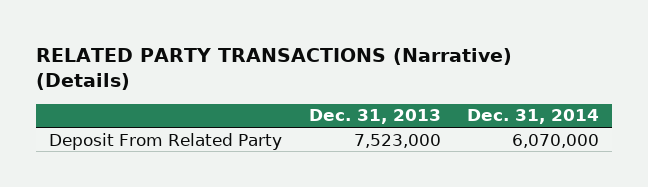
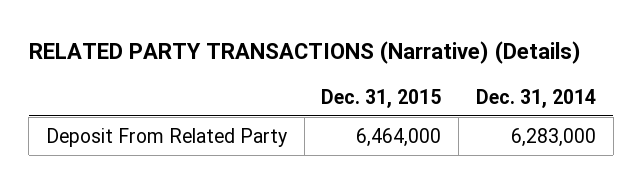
[308,109,441,125] Dec. 31, 2013 -> none
none -> [321,88,442,108] Dec. 31, 2015
[511,133,599,148] 6,070,000 -> [510,127,596,147] 6,283,000

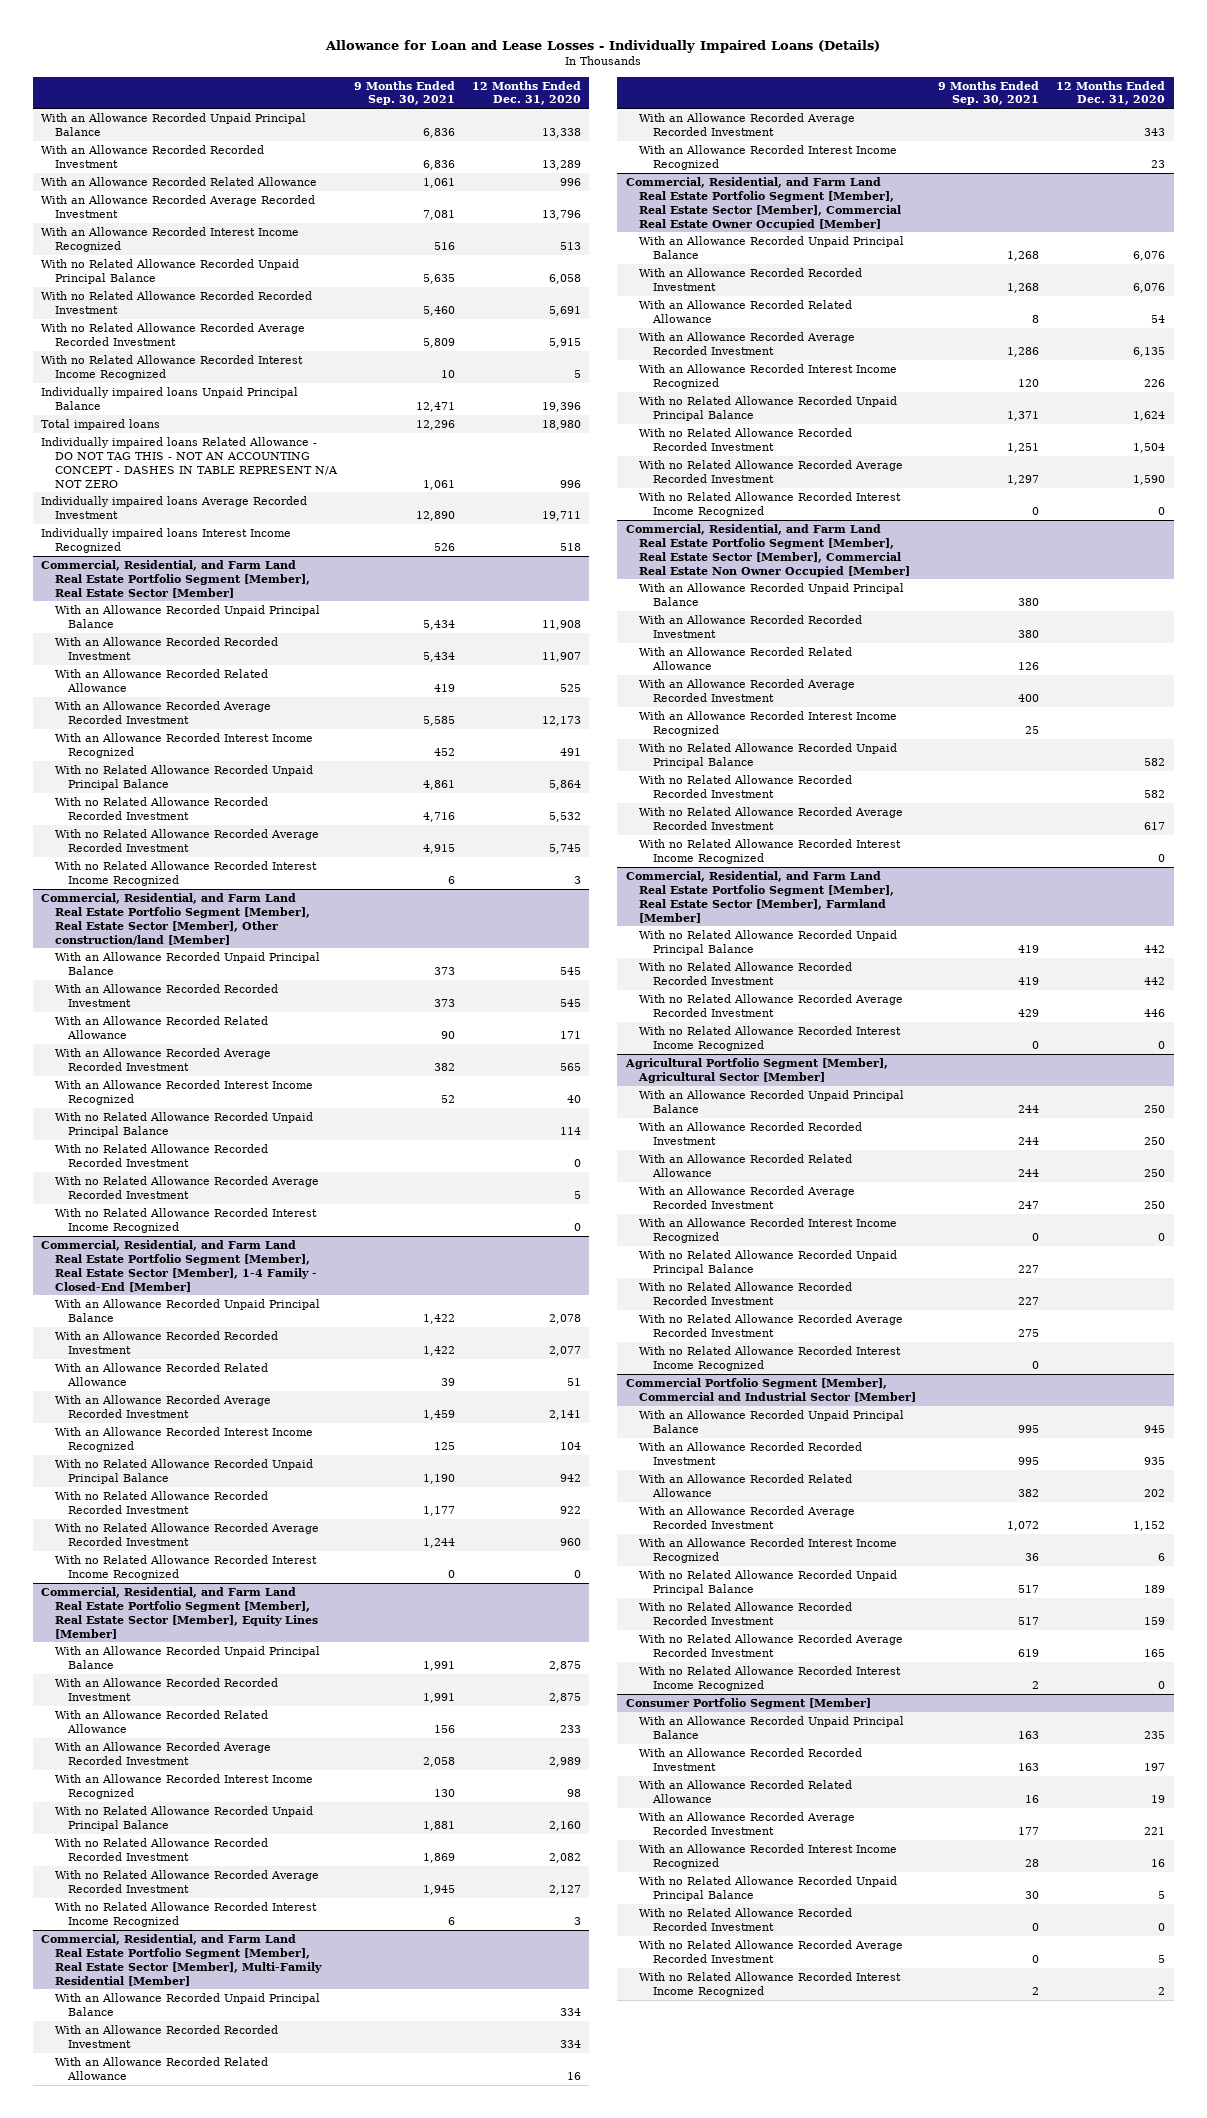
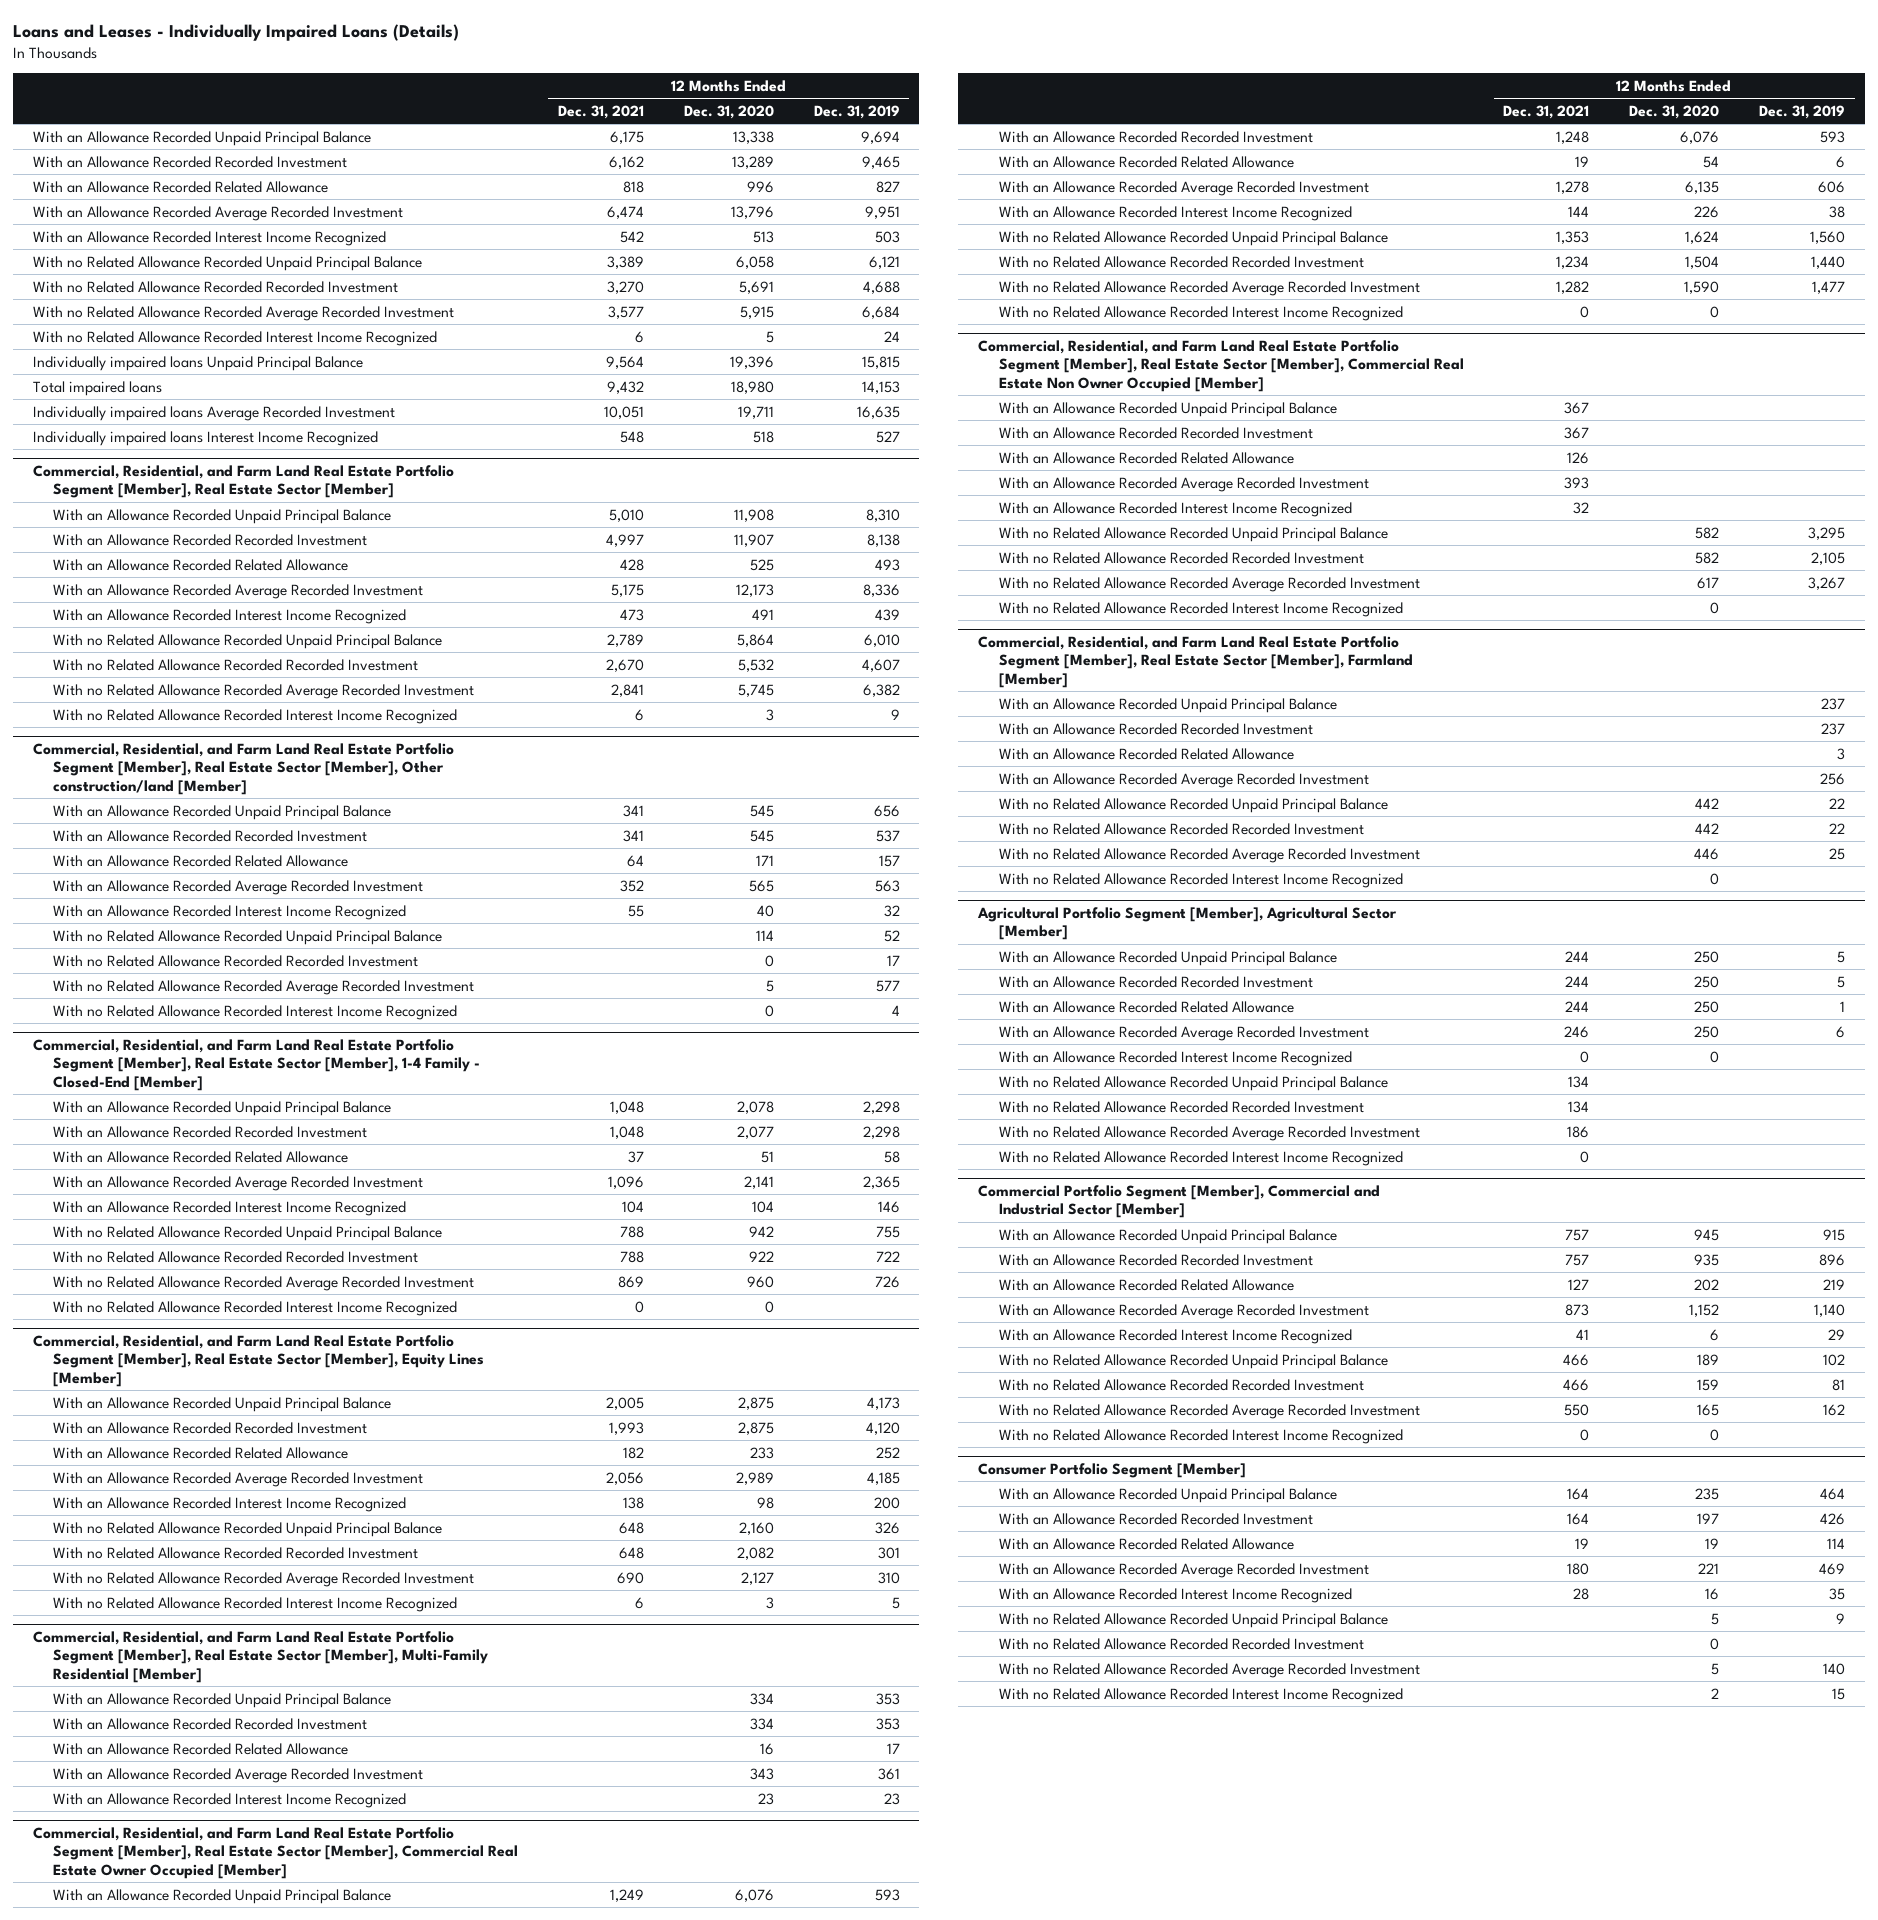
[325,40,881,54] Allowance for Loan and Lease Losses - Individually Impaired Loans (Details) -> [12,23,459,41] Loans and Leases - Individually Impaired Loans (Details)
[353,80,455,106] 9 Months Ended Sep. 30, 2021 -> none
none -> [558,104,645,119] Dec. 31, 2021
none -> [813,104,900,119] Dec. 31, 2019
[41,436,338,488] Individually impaired loans Related Allowance - DO NOT TAG THIS - NOT AN ACCOUNTING CONCEPT - DASHES IN TABLE REPRESENT N/A NOT ZERO -> none
none -> [998,697,1337,713] With an Allowance Recorded Unpaid Principal Balance
none -> [998,722,1313,735] With an Allowance Recorded Recorded Investment
none -> [998,747,1294,760] With an Allowance Recorded Related Allowance
none -> [998,772,1369,788] With an Allowance Recorded Average Recorded Investment

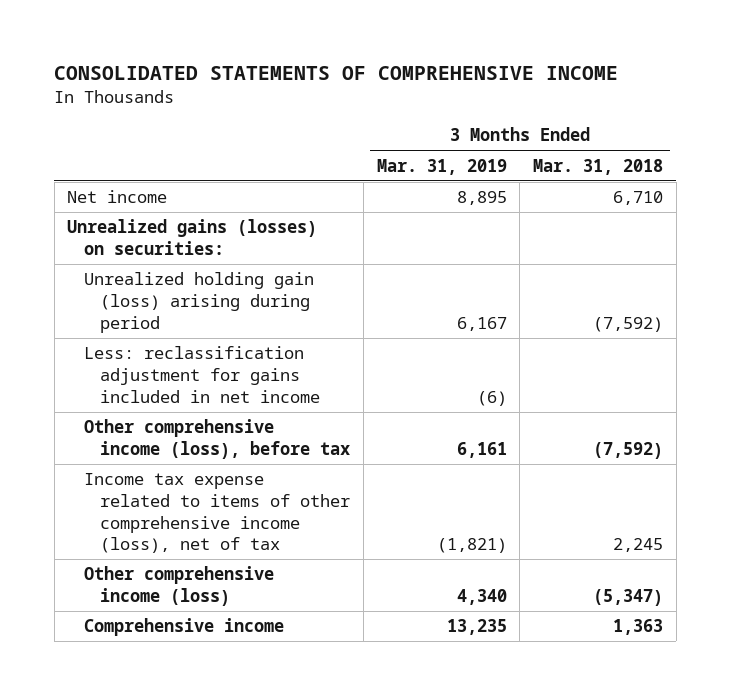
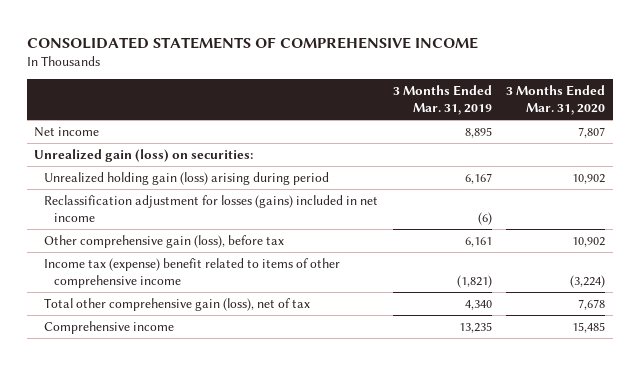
[533,158,664,175] Mar. 31, 2018 -> none
none -> [506,85,606,116] 3 Months Ended Mar. 31, 2020
[67,219,318,255] Unrealized gains (losses) on securities: -> [34,148,254,162] Unrealized gain (loss) on securities:
[83,346,321,403] Less: reclassification adjustment for gains included in net income -> [43,194,378,222] Reclassification adjustment for losses (gains) included in net income
[83,419,351,459] Other comprehensive income (loss), before tax -> [43,234,284,248] Other comprehensive gain (loss), before tax
[83,473,351,554] Income tax expense related to items of other comprehensive income (loss), net of tax -> [43,257,340,288] Income tax (expense) benefit related to items of other comprehensive income
[83,566,274,606] Other comprehensive income (loss) -> [43,297,310,311] Total other comprehensive gain (loss), net of tax

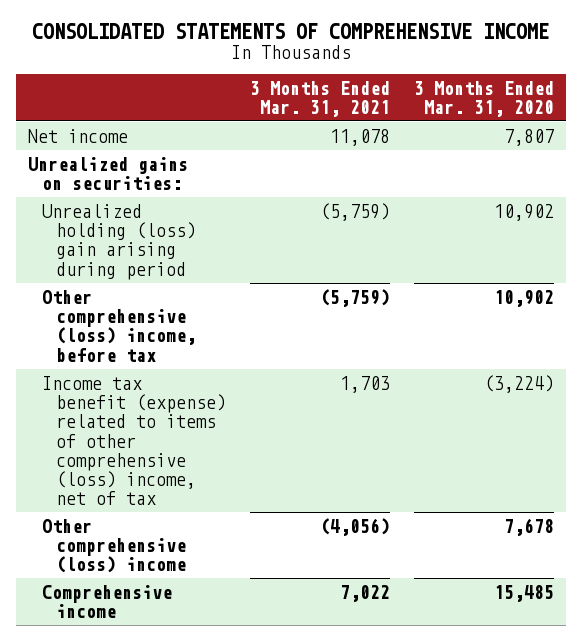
[392,85,492,116] 3 Months Ended Mar. 31, 2019 -> none
none -> [250,80,391,117] 3 Months Ended Mar. 31, 2021
[43,194,378,222] Reclassification adjustment for losses (gains) included in net income -> none
[34,148,254,162] Unrealized gain (loss) on securities: -> [27,156,188,190] Unrealized gains on securities:
[43,171,329,185] Unrealized holding gain (loss) arising during period -> [42,203,197,280] Unrealized holding (loss) gain arising during period
[43,234,284,248] Other comprehensive gain (loss), before tax -> [42,289,197,362] Other comprehensive (loss) income, before tax
[43,257,340,288] Income tax (expense) benefit related to items of other comprehensive income -> [42,375,227,506] Income tax benefit (expense) related to items of other comprehensive (loss) income, net of tax
[43,297,310,311] Total other comprehensive gain (loss), net of tax -> [42,518,187,574] Other comprehensive (loss) income

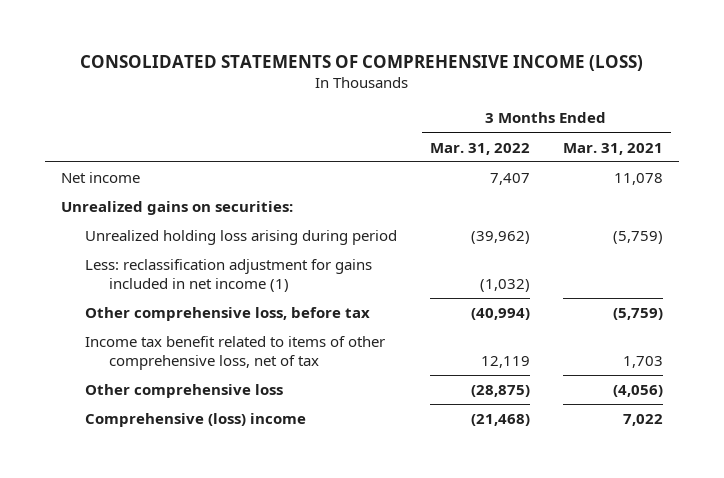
[32,22,550,39] CONSOLIDATED STATEMENTS OF COMPREHENSIVE INCOME -> [79,54,643,71] CONSOLIDATED STATEMENTS OF COMPREHENSIVE INCOME (LOSS)
[414,80,555,117] 3 Months Ended Mar. 31, 2020 -> none
none -> [429,142,530,155] Mar. 31, 2022
[42,203,197,280] Unrealized holding (loss) gain arising during period -> [84,230,397,246] Unrealized holding loss arising during period
none -> [84,259,372,292] Less: reclassification adjustment for gains included in net income (1)
[42,289,197,362] Other comprehensive (loss) income, before tax -> [84,307,370,322] Other comprehensive loss, before tax
[42,375,227,506] Income tax benefit (expense) related to items of other comprehensive (loss) income, net of tax -> [84,336,385,370] Income tax benefit related to items of other comprehensive loss, net of tax
[42,518,187,574] Other comprehensive (loss) income -> [84,384,283,399] Other comprehensive loss
[42,584,173,618] Comprehensive income -> [84,413,306,428] Comprehensive (loss) income

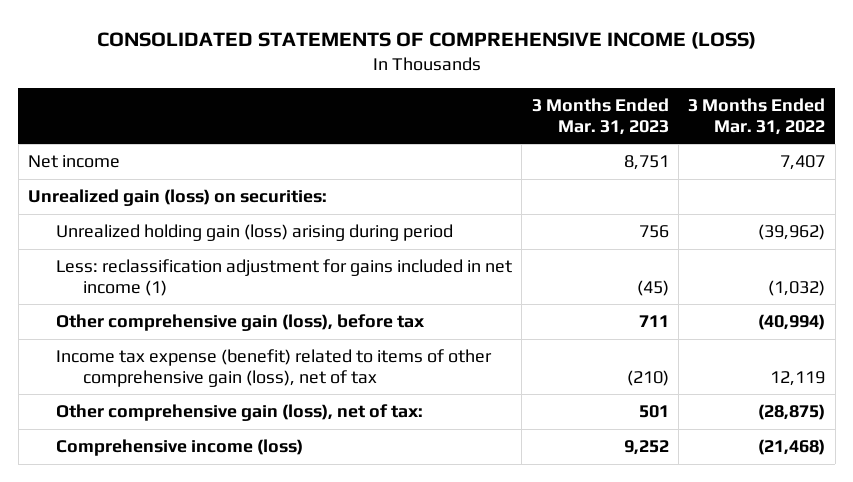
[562,142,663,155] Mar. 31, 2021 -> none
none -> [531,97,669,135] 3 Months Ended Mar. 31, 2023
[61,201,294,216] Unrealized gains on securities: -> [28,189,328,207] Unrealized gain (loss) on securities:
[84,230,397,246] Unrealized holding loss arising during period -> [55,224,453,242] Unrealized holding gain (loss) arising during period
[84,307,370,322] Other comprehensive loss, before tax -> [55,314,425,332] Other comprehensive gain (loss), before tax
[84,336,385,370] Income tax benefit related to items of other comprehensive loss, net of tax -> [55,349,492,387] Income tax expense (benefit) related to items of other comprehensive gain (loss), net of tax
[84,384,283,399] Other comprehensive loss -> [55,404,423,422] Other comprehensive gain (loss), net of tax:
[84,413,306,428] Comprehensive (loss) income -> [55,439,303,457] Comprehensive income (loss)

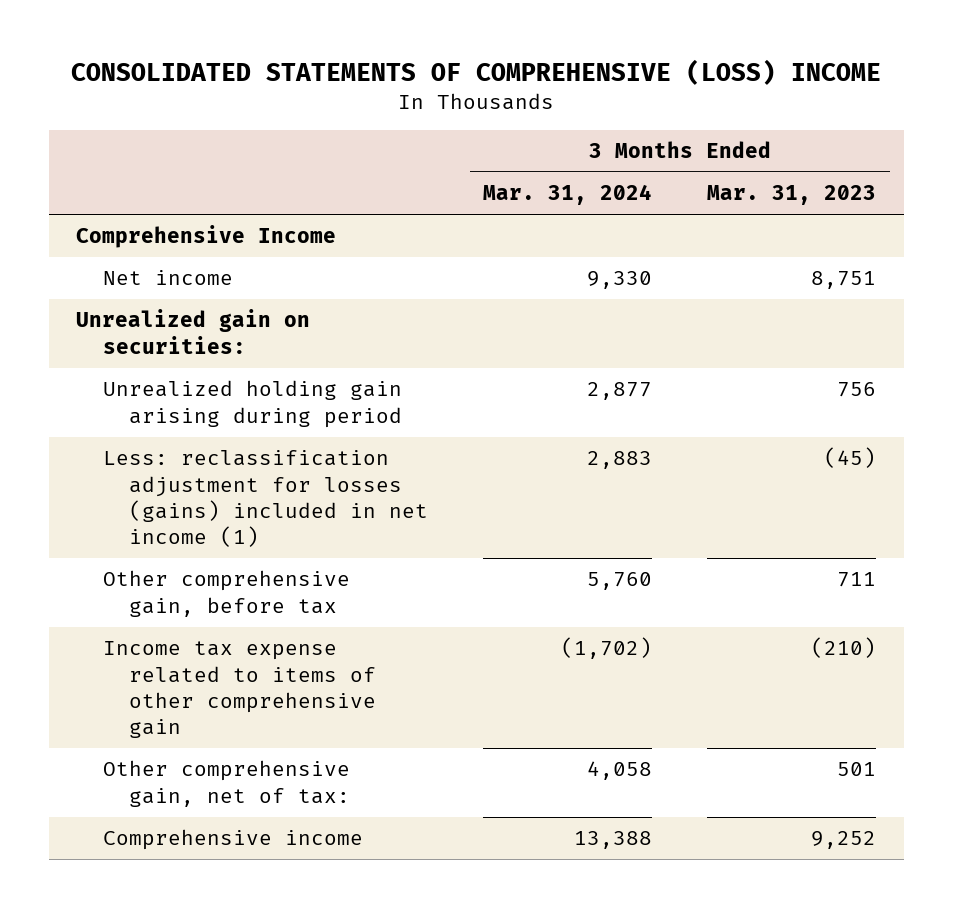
[96,31,756,49] CONSOLIDATED STATEMENTS OF COMPREHENSIVE INCOME (LOSS) -> [71,58,882,85] CONSOLIDATED STATEMENTS OF COMPREHENSIVE (LOSS) INCOME
[688,97,826,135] 3 Months Ended Mar. 31, 2022 -> none
none -> [483,184,653,206] Mar. 31, 2024
none -> [76,225,337,249] Comprehensive Income
[28,189,328,207] Unrealized gain (loss) on securities: -> [76,309,311,354] Unrealized gain on securities:
[55,224,453,242] Unrealized holding gain (loss) arising during period -> [102,380,403,428] Unrealized holding gain arising during period
[55,259,512,296] Less: reclassification adjustment for gains included in net income (1) -> [102,450,429,548] Less: reclassification adjustment for losses (gains) included in net income (1)
[55,314,425,332] Other comprehensive gain (loss), before tax -> [102,570,350,617] Other comprehensive gain, before tax
[55,349,492,387] Income tax expense (benefit) related to items of other comprehensive gain (loss), net of tax -> [102,641,377,739] Income tax expense related to items of other comprehensive gain
[55,404,423,422] Other comprehensive gain (loss), net of tax: -> [102,760,351,807] Other comprehensive gain, net of tax:
[55,439,303,457] Comprehensive income (loss) -> [102,829,363,851] Comprehensive income

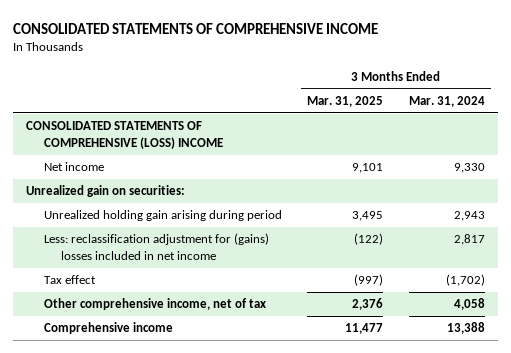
[71,58,882,85] CONSOLIDATED STATEMENTS OF COMPREHENSIVE (LOSS) INCOME -> [13,22,379,34] CONSOLIDATED STATEMENTS OF COMPREHENSIVE INCOME
[707,185,877,206] Mar. 31, 2023 -> none
none -> [307,95,384,107] Mar. 31, 2025
[76,225,337,249] Comprehensive Income -> [26,121,223,150] CONSOLIDATED STATEMENTS OF COMPREHENSIVE (LOSS) INCOME
[102,570,350,617] Other comprehensive gain, before tax -> none
[587,382,653,401] 2,877 -> [454,211,486,222] 2,943
[102,450,429,548] Less: reclassification adjustment for losses (gains) included in net income (1) -> [43,233,269,261] Less: reclassification adjustment for (gains) losses included in net income
[587,451,653,470] 2,883 -> [454,234,486,246] 2,817
[102,641,377,739] Income tax expense related to items of other comprehensive gain -> [43,275,96,285] Tax effect
[102,760,351,807] Other comprehensive gain, net of tax: -> [43,298,266,311] Other comprehensive income, net of tax

